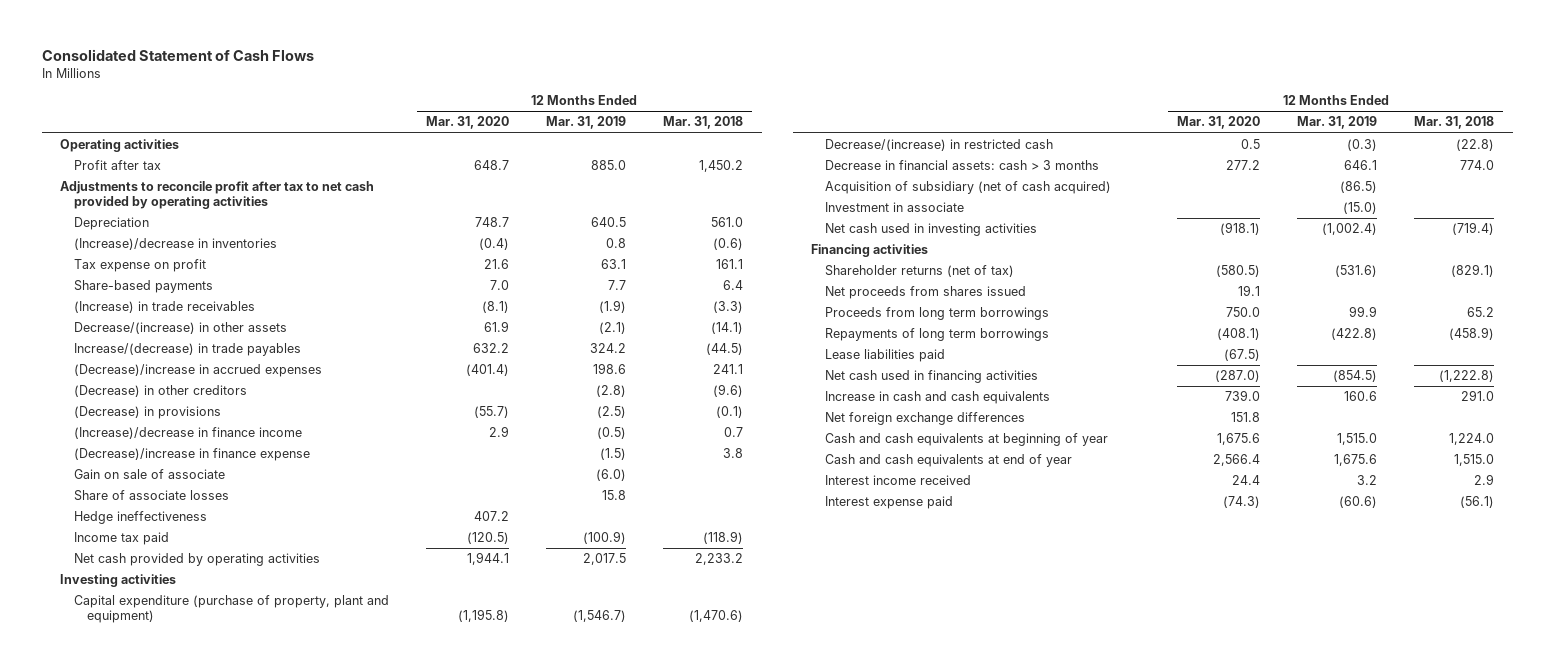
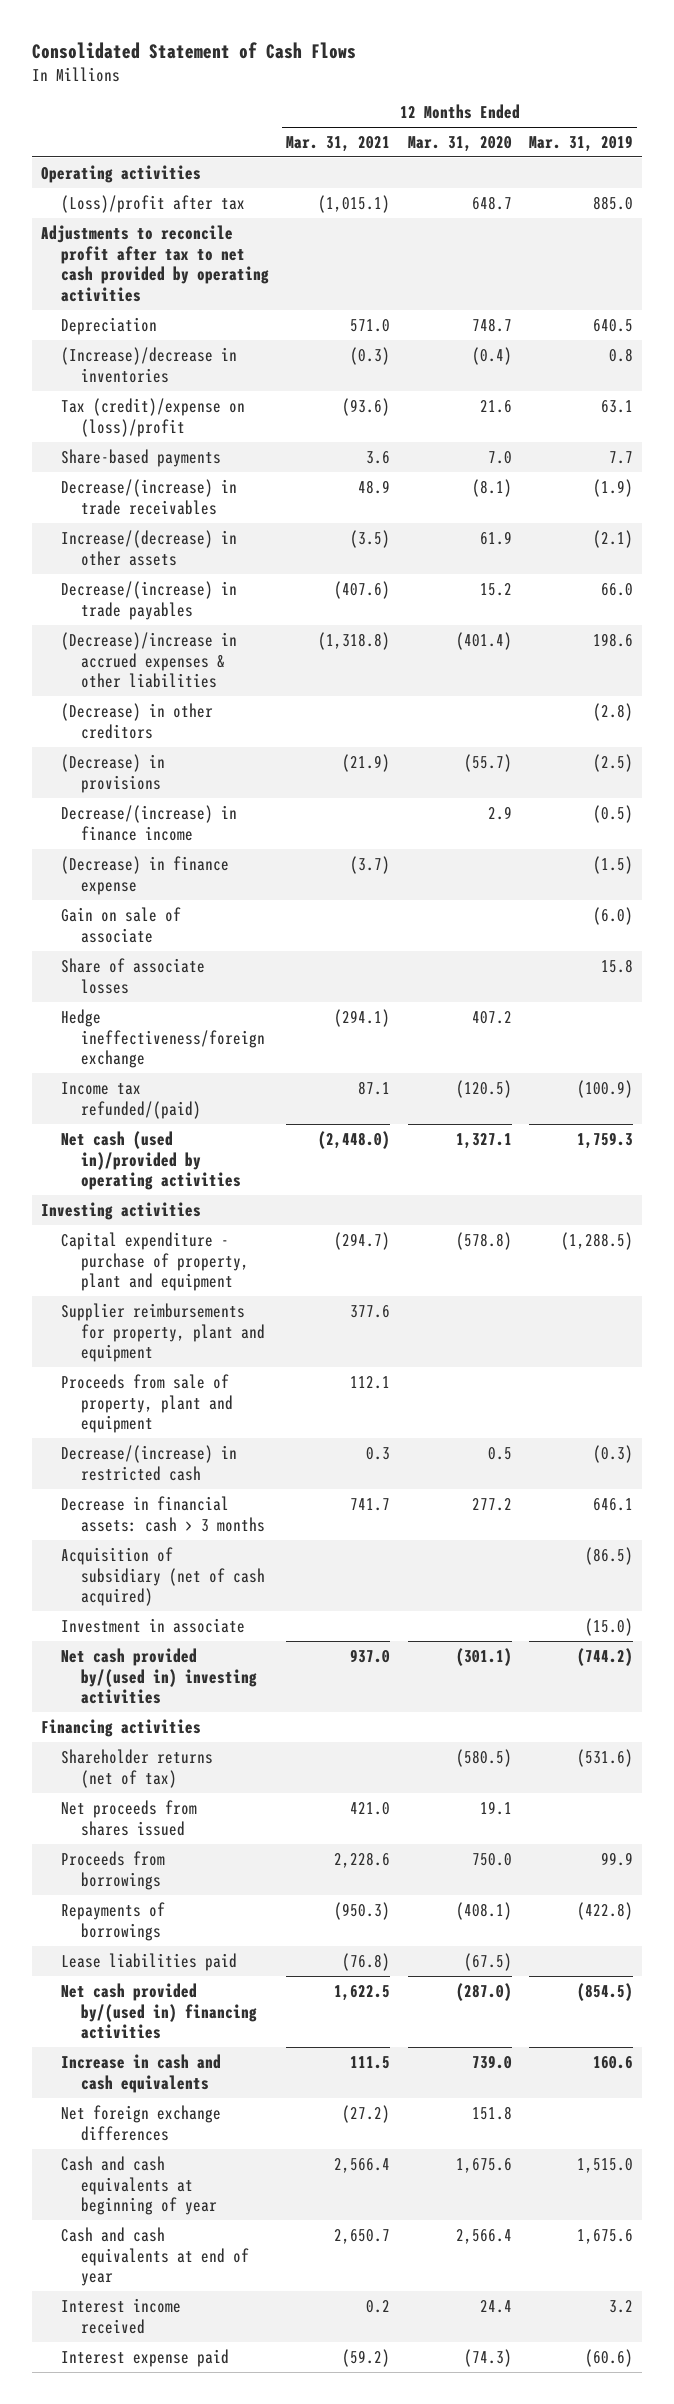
[663,116,744,130] Mar. 31, 2018 -> none
none -> [286,135,391,152] Mar. 31, 2021
[73,160,161,171] Profit after tax -> [60,194,245,213] (Loss)/profit after tax
[73,259,206,273] Tax expense on profit -> [60,397,245,437] Tax (credit)/expense on (loss)/profit
[73,301,255,314] (Increase) in trade receivables -> [60,478,237,515] Decrease/(increase) in trade receivables
[73,322,287,335] Decrease/(increase) in other assets -> [60,529,237,566] Increase/(decrease) in other assets
[73,343,301,357] Increase/(decrease) in trade payables -> [60,580,237,620] Decrease/(increase) in trade payables
[472,343,509,354] 632.2 -> [479,582,512,596] 15.2
[589,343,626,354] 324.2 -> [601,582,634,596] 66.0
[73,364,322,378] (Decrease)/increase in accrued expenses -> [60,631,237,689] (Decrease)/increase in accrued expenses & other liabilities
[73,427,302,440] (Increase)/decrease in finance income -> [60,804,237,841] Decrease/(increase) in finance income
[73,448,310,462] (Decrease)/increase in finance expense -> [60,855,229,895] (Decrease) in finance expense
[73,511,207,525] Hedge ineffectiveness -> [60,1008,266,1069] Hedge ineffectiveness/foreign exchange
[73,532,169,546] Income tax paid -> [60,1081,202,1119] Income tax refunded/(paid)
[73,553,320,567] Net cash provided by operating activities -> [60,1130,242,1191] Net cash (used in)/provided by operating activities
[466,552,509,566] 1,944.1 -> [455,1132,512,1149] 1,327.1
[582,553,626,566] 2,017.5 -> [577,1131,634,1149] 1,759.3
[73,595,389,624] Capital expenditure (purchase of property, plant and equipment) -> [60,1231,250,1292] Capital expenditure - purchase of property, plant and equipment
[457,609,509,623] (1,195.8) -> [455,1231,512,1250] (578.8)
[572,610,626,623] (1,546.7) -> [561,1231,634,1250] (1,288.5)
none -> [60,1302,266,1363] Supplier reimbursements for property, plant and equipment
none -> [60,1373,234,1434] Proceeds from sale of property, plant and equipment
[824,223,1037,237] Net cash used in investing activities -> [60,1647,258,1705] Net cash provided by/(used in) investing activities
[1219,222,1260,236] (918.1) -> [455,1647,512,1666] (301.1)
[1322,223,1378,236] (1,002.4) -> [577,1647,634,1666] (744.2)
[824,307,1049,321] Proceeds from long term borrowings -> [60,1850,165,1890] Proceeds from borrowings
[824,328,1049,342] Repayments of long term borrowings -> [60,1901,165,1941] Repayments of borrowings
[824,370,1038,384] Net cash used in financing activities -> [60,1982,258,2040] Net cash provided by/(used in) financing activities

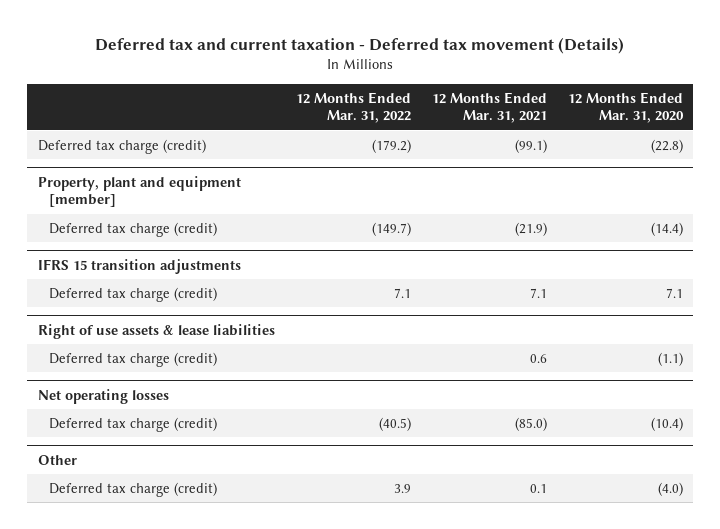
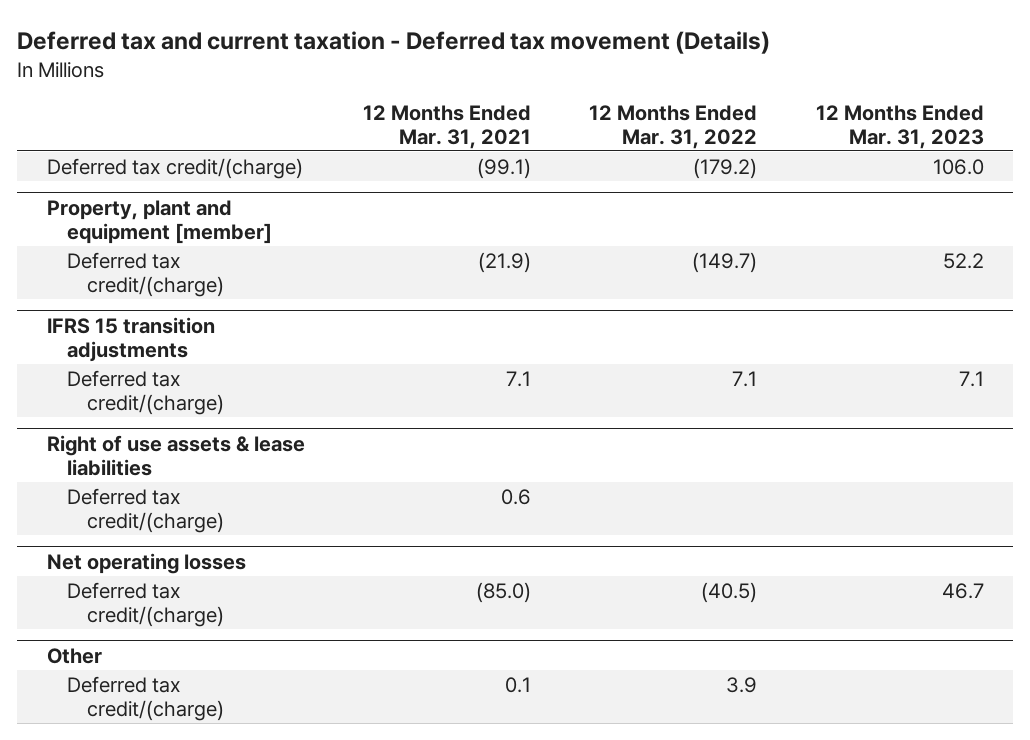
[567,91,684,124] 12 Months Ended Mar. 31, 2020 -> none
none -> [815,104,984,149] 12 Months Ended Mar. 31, 2023
[37,138,206,154] Deferred tax charge (credit) -> [46,157,303,179] Deferred tax credit/(charge)
[48,221,217,237] Deferred tax charge (credit) -> [66,251,224,297] Deferred tax credit/(charge)
[48,286,217,302] Deferred tax charge (credit) -> [66,369,224,415] Deferred tax credit/(charge)
[48,351,217,367] Deferred tax charge (credit) -> [66,487,224,533] Deferred tax credit/(charge)
[48,416,217,432] Deferred tax charge (credit) -> [66,581,224,627] Deferred tax credit/(charge)
[48,481,217,497] Deferred tax charge (credit) -> [66,675,224,721] Deferred tax credit/(charge)

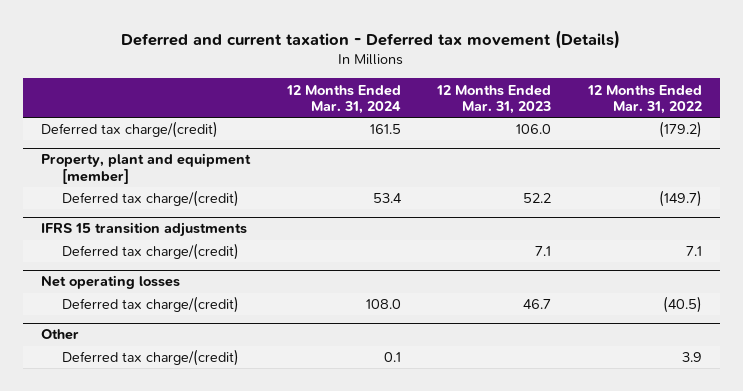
[17,31,771,55] Deferred tax and current taxation - Deferred tax movement (Details) -> [121,29,621,49] Deferred and current taxation - Deferred tax movement (Details)
[362,104,531,149] 12 Months Ended Mar. 31, 2021 -> none
none -> [285,84,401,115] 12 Months Ended Mar. 31, 2024
[46,157,303,179] Deferred tax credit/(charge) -> [40,121,218,139] Deferred tax charge/(credit)
[66,251,224,297] Deferred tax credit/(charge) -> [61,190,239,208] Deferred tax charge/(credit)
[46,434,305,476] Right of use assets & lease liabilities -> none
[66,487,224,533] Deferred tax credit/(charge) -> none
[66,369,224,415] Deferred tax credit/(charge) -> [61,243,239,261] Deferred tax charge/(credit)
[66,581,224,627] Deferred tax credit/(charge) -> [61,296,239,314] Deferred tax charge/(credit)
[66,675,224,721] Deferred tax credit/(charge) -> [61,349,239,367] Deferred tax charge/(credit)

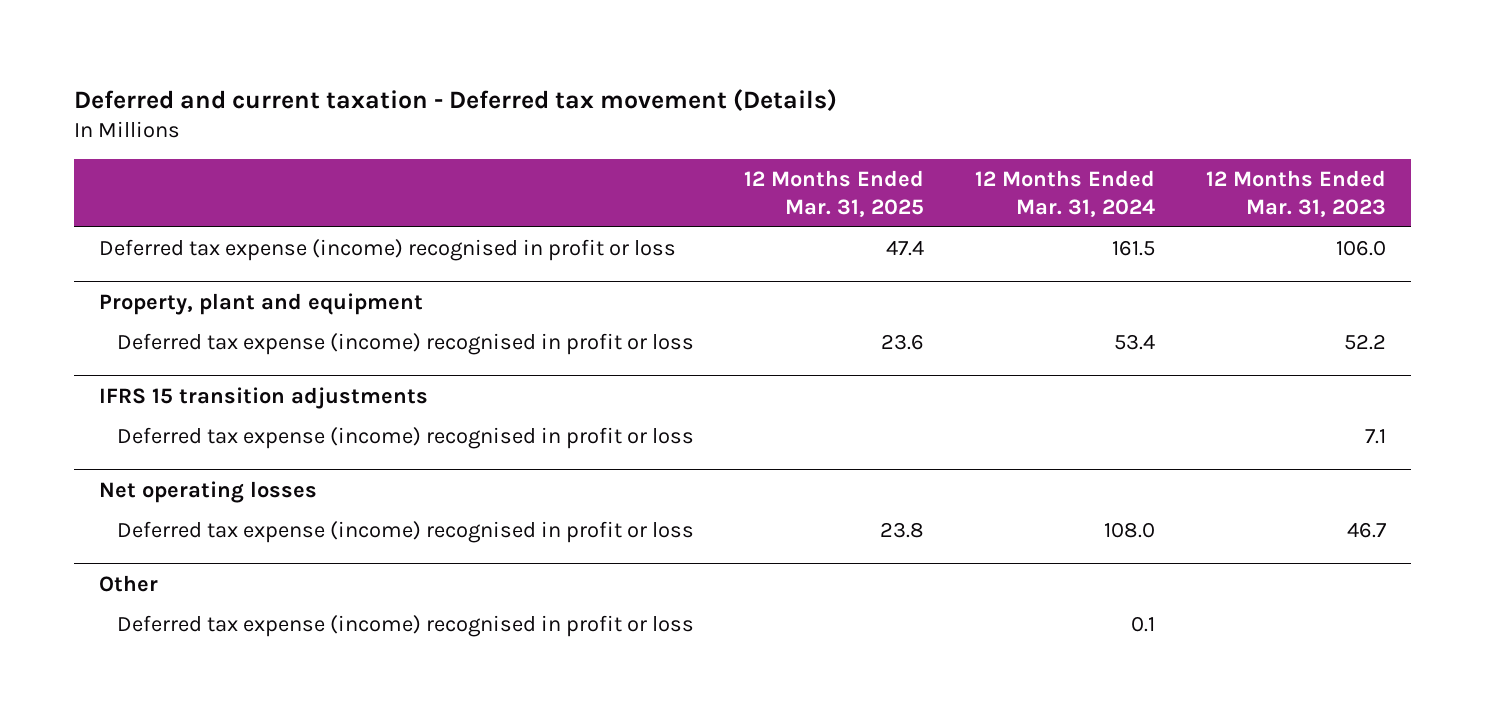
[586,84,702,115] 12 Months Ended Mar. 31, 2022 -> none
none -> [744,169,925,217] 12 Months Ended Mar. 31, 2025
[40,121,218,139] Deferred tax charge/(credit) -> [99,238,677,261] Deferred tax expense (income) recognised in profit or loss
[40,153,251,185] Property, plant and equipment [member] -> [99,292,424,315] Property, plant and equipment
[61,190,239,208] Deferred tax charge/(credit) -> [116,332,694,355] Deferred tax expense (income) recognised in profit or loss
[61,243,239,261] Deferred tax charge/(credit) -> none
none -> [116,426,694,449] Deferred tax expense (income) recognised in profit or loss
[61,296,239,314] Deferred tax charge/(credit) -> [116,520,694,543] Deferred tax expense (income) recognised in profit or loss
[61,349,239,367] Deferred tax charge/(credit) -> none
none -> [116,614,694,637] Deferred tax expense (income) recognised in profit or loss

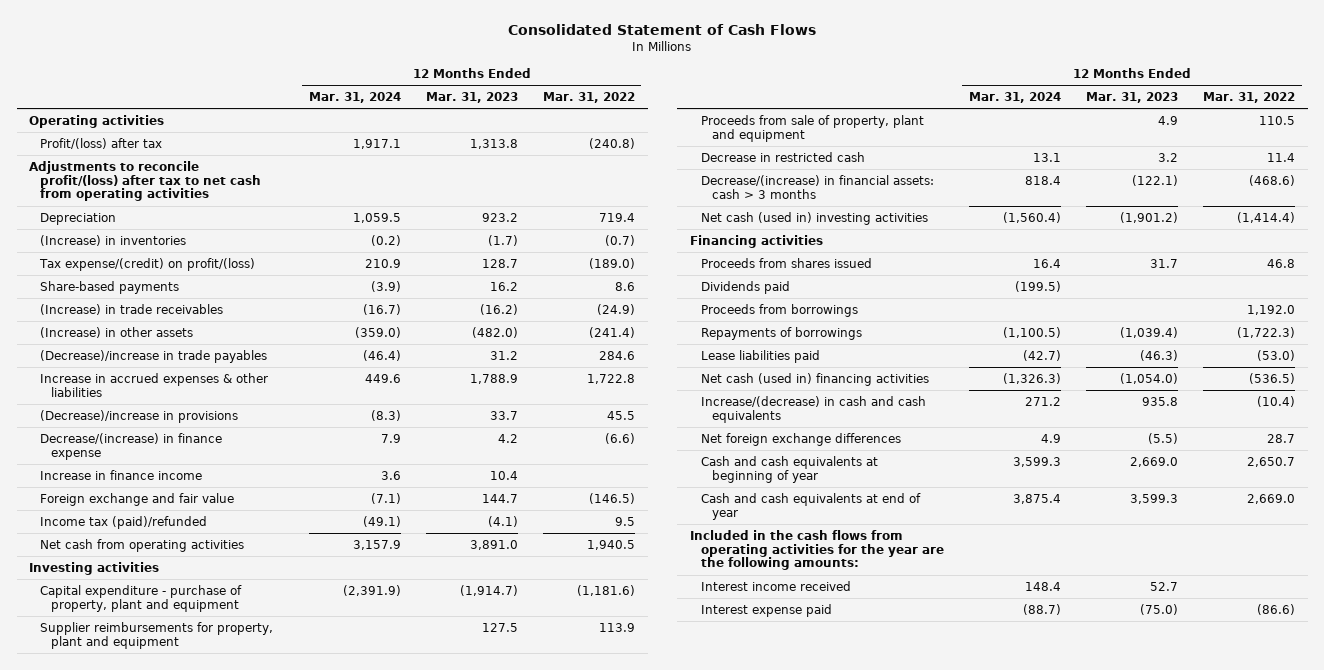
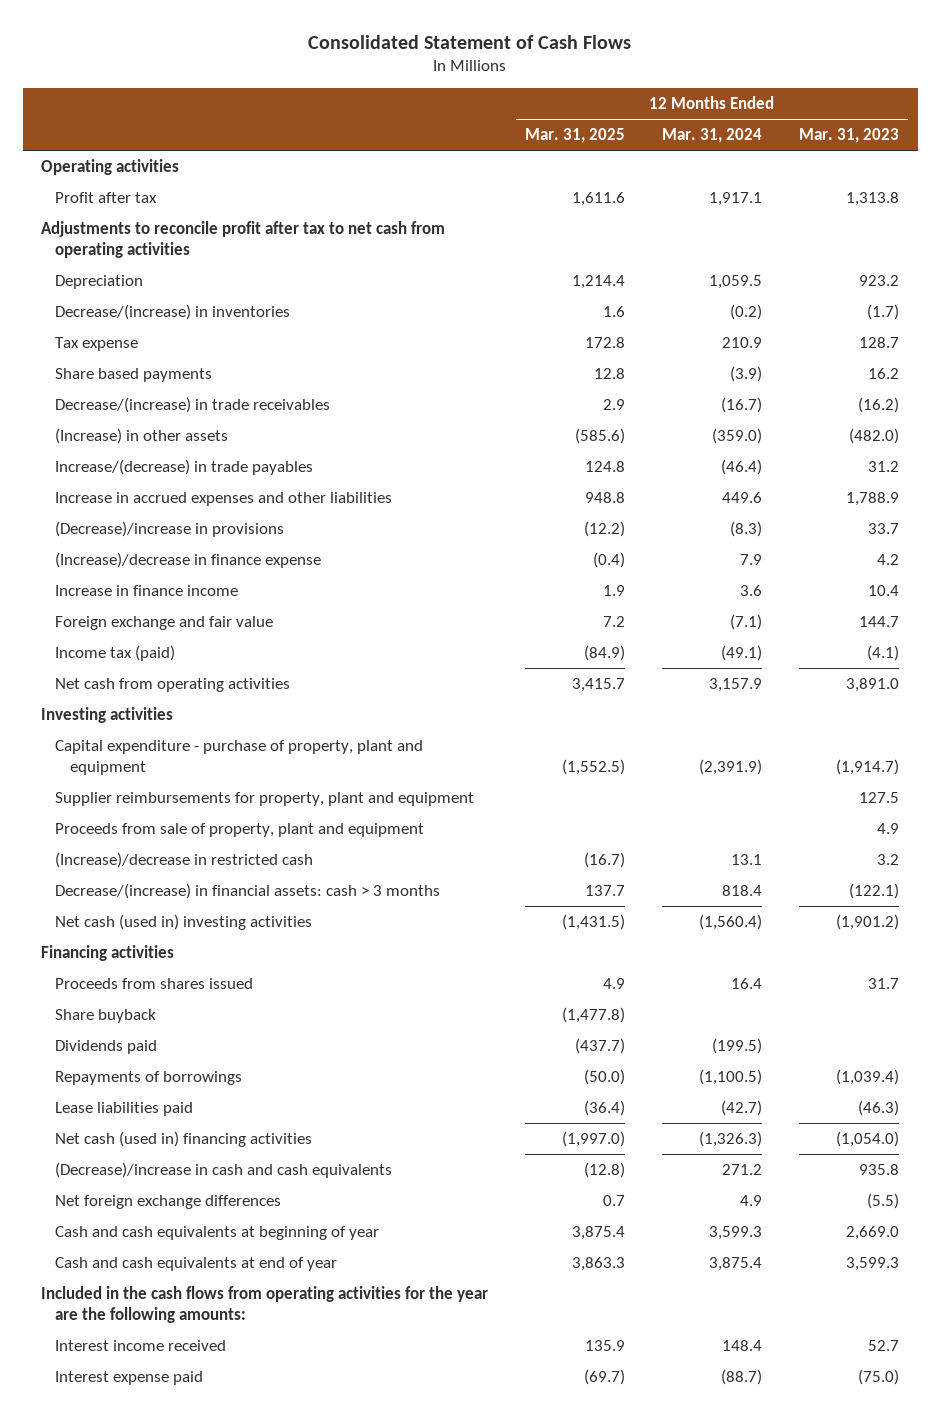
[542,92,635,104] Mar. 31, 2022 -> none
none -> [525,128,626,144] Mar. 31, 2025
[40,137,163,149] Profit/(loss) after tax -> [55,191,158,203] Profit after tax
[29,160,262,202] Adjustments to reconcile profit/(loss) after tax to net cash from operating activities -> [41,220,446,258] Adjustments to reconcile profit after tax to net cash from operating activities
[40,234,187,246] (Increase) in inventories -> [55,303,291,320] Decrease/(increase) in inventories
[39,257,256,271] Tax expense/(credit) on profit/(loss) -> [55,336,139,351] Tax expense
[40,280,180,294] Share-based payments -> [55,367,213,382] Share based payments
[40,303,224,315] (Increase) in trade receivables -> [55,396,331,413] Decrease/(increase) in trade receivables
[40,349,268,363] (Decrease)/increase in trade payables -> [55,458,314,475] Increase/(decrease) in trade payables
[40,372,269,397] Increase in accrued expenses & other liabilities -> [55,491,393,506] Increase in accrued expenses and other liabilities
[40,432,223,460] Decrease/(increase) in finance expense -> [55,551,322,568] (Increase)/decrease in finance expense
[40,515,208,529] Income tax (paid)/refunded -> [55,644,176,661] Income tax (paid)
[700,151,865,162] Decrease in restricted cash -> [55,851,314,868] (Increase)/decrease in restricted cash
none -> [55,1008,157,1023] Share buyback
[700,303,858,317] Proceeds from borrowings -> none
[700,395,926,423] Increase/(decrease) in cash and cash equivalents -> [55,1161,393,1178] (Decrease)/increase in cash and cash equivalents

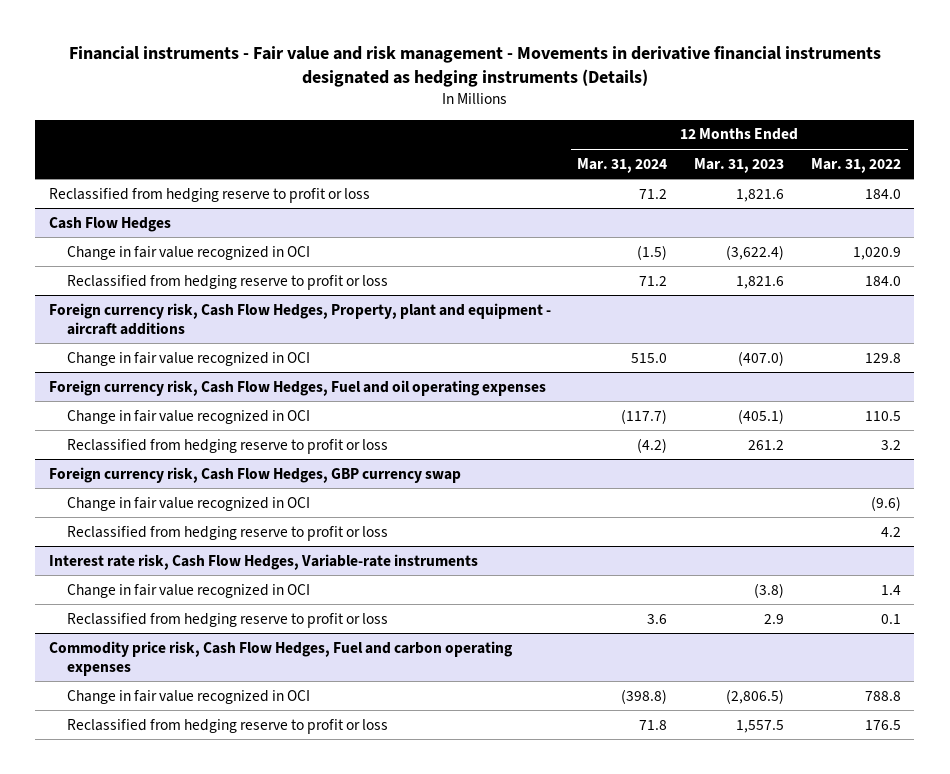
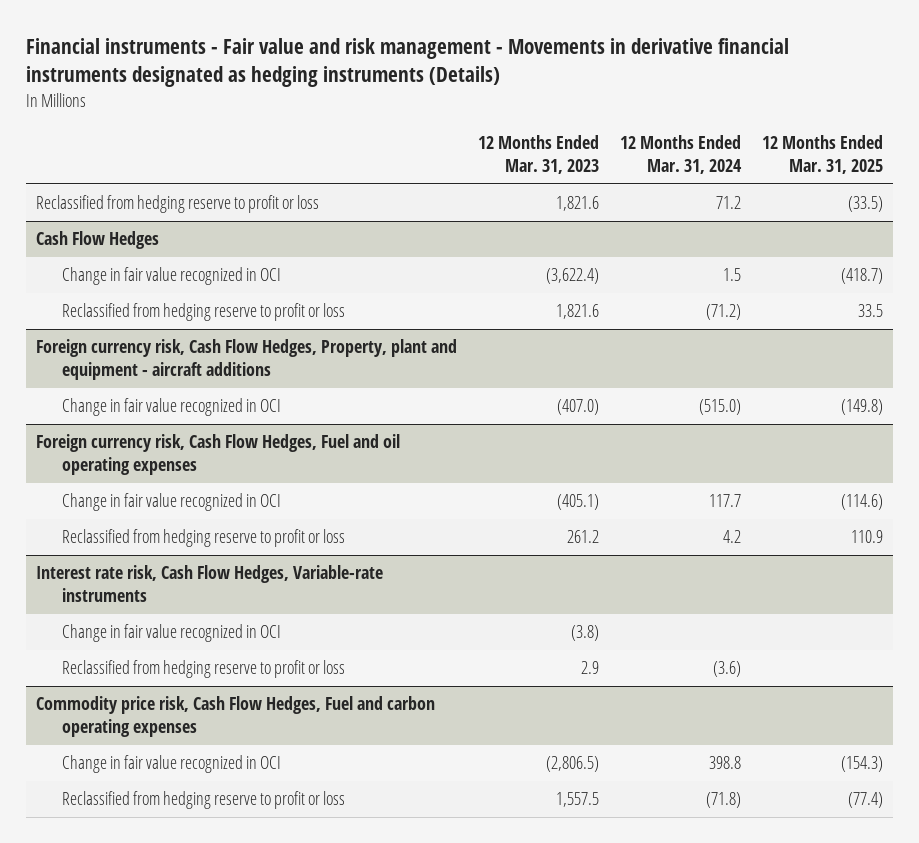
[810,157,901,173] Mar. 31, 2022 -> none
none -> [761,135,883,175] 12 Months Ended Mar. 31, 2025
[637,244,668,260] (1.5) -> [722,268,741,282] 1.5
[639,275,668,286] 71.2 -> [705,304,741,321] (71.2)
[631,352,668,363] 515.0 -> [698,399,741,416] (515.0)
[48,466,461,483] Foreign currency risk, Cash Flow Hedges, GBP currency swap -> none
[66,496,310,511] Change in fair value recognized in OCI -> none
[66,525,388,541] Reclassified from hedging reserve to profit or loss -> none
[621,408,668,424] (117.7) -> [708,494,741,508] 117.7
[637,437,668,453] (4.2) -> [722,530,741,544] 4.2
[647,613,668,624] 3.6 -> [712,661,741,678] (3.6)
[621,688,668,704] (398.8) -> [708,756,741,770] 398.8
[639,719,668,730] 71.8 -> [705,792,741,809] (71.8)

